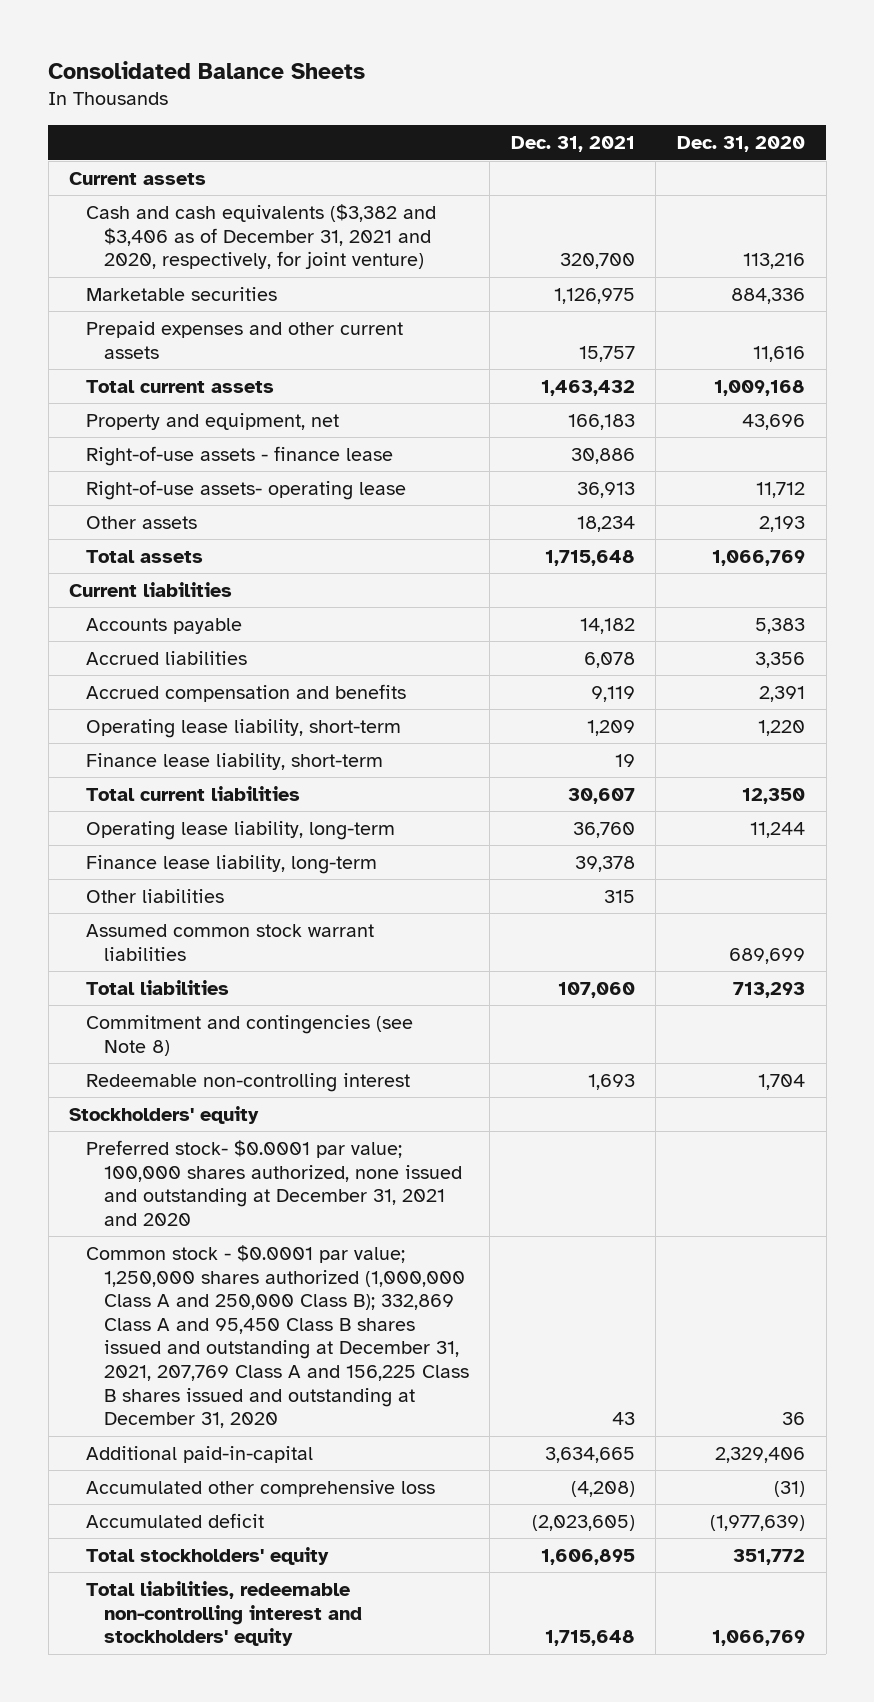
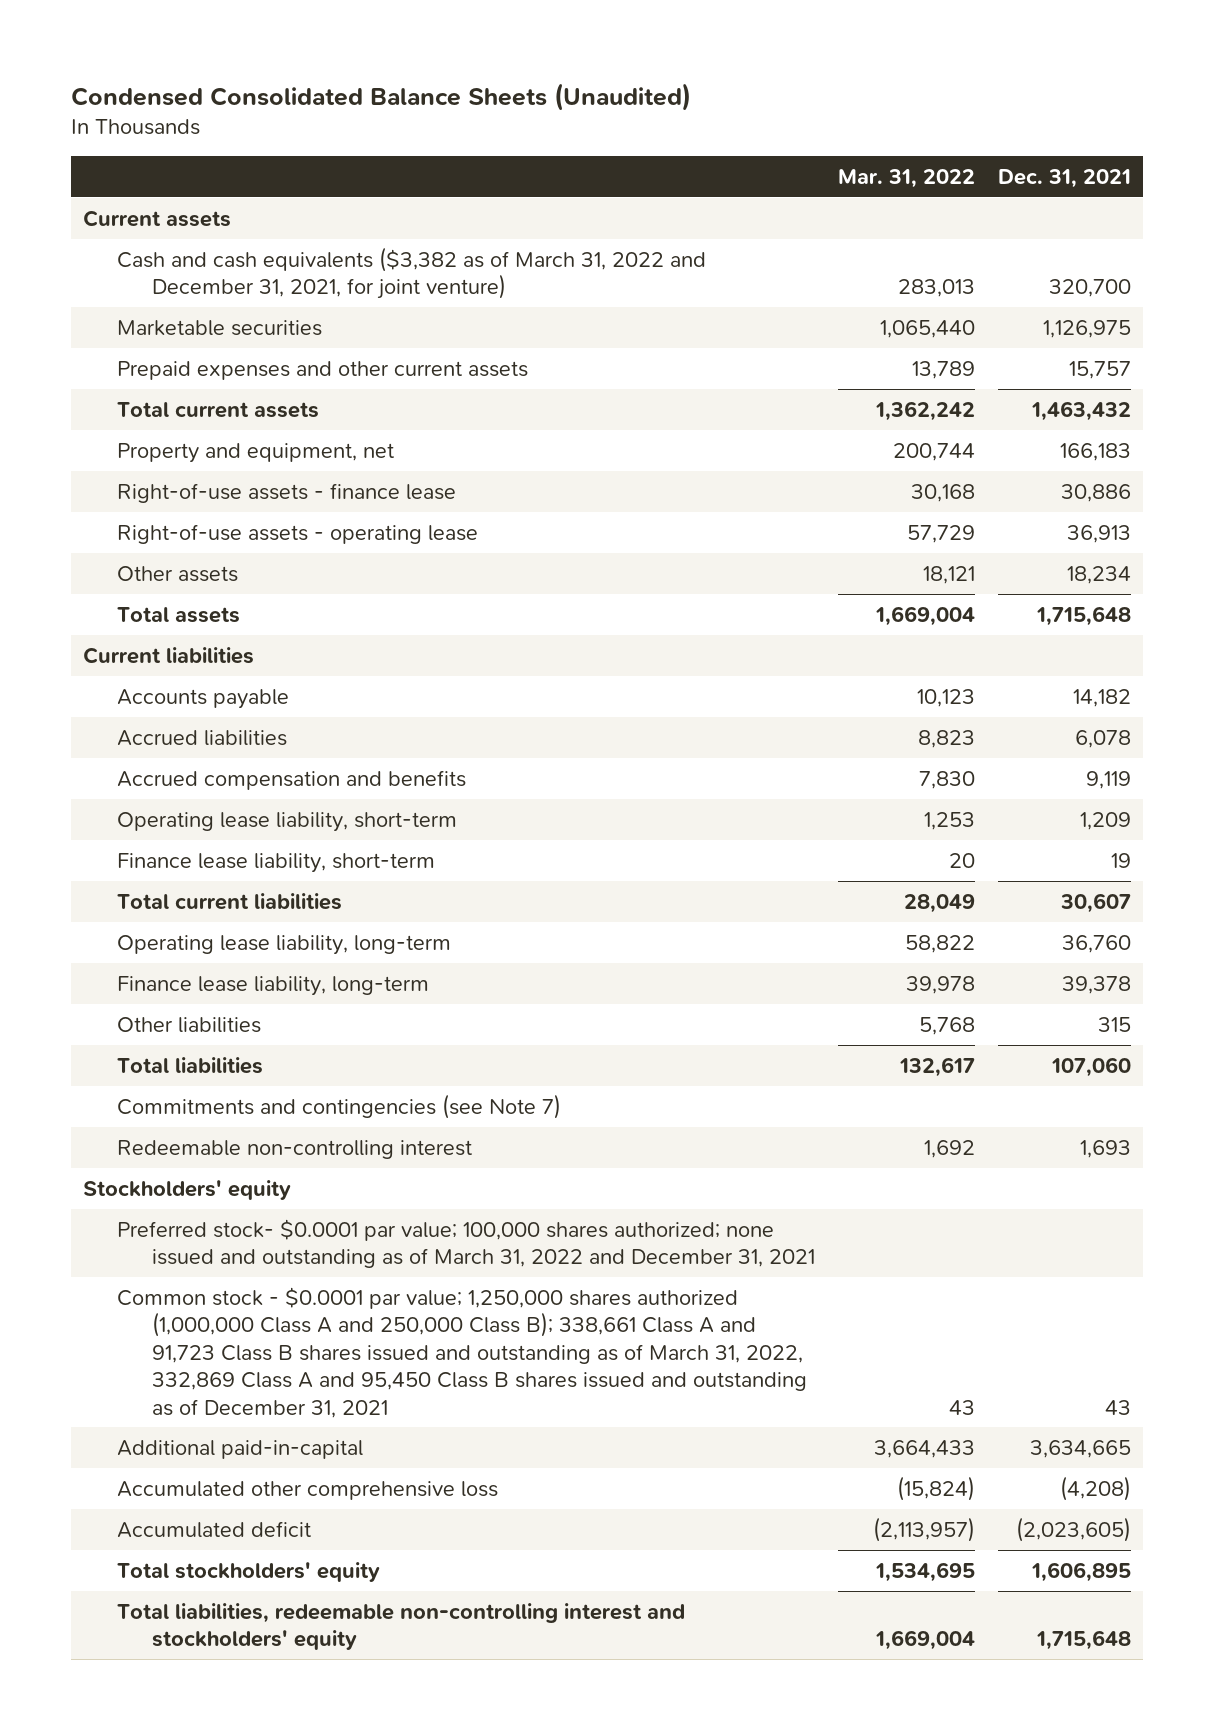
[48,60,366,79] Consolidated Balance Sheets -> [70,82,691,111] Condensed Consolidated Balance Sheets (Unaudited)
[676,136,805,153] Dec. 31, 2020 -> none
none -> [837,169,975,189] Mar. 31, 2022
[86,203,437,270] Cash and cash equivalents ($3,382 and $3,406 as of December 31, 2021 and 2020, respectively, for joint venture) -> [117,246,707,300] Cash and cash equivalents ($3,382 as of March 31, 2022 and December 31, 2021, for joint venture)
[86,479,407,500] Right-of-use assets- operating lease -> [117,523,479,544] Right-of-use assets - operating lease
[86,923,375,961] Assumed common stock warrant liabilities -> none
[86,1014,414,1056] Commitment and contingencies (see Note 8) -> [117,1093,562,1119] Commitments and contingencies (see Note 7)
[86,1139,462,1226] Preferred stock- $0.0001 par value; 100,000 shares authorized, none issued and outstanding at December 31, 2021 and 2020 -> [117,1218,815,1269] Preferred stock- $0.0001 par value; 100,000 shares authorized; none issued and outstanding as of March 31, 2022 and December 31, 2021
[86,1244,469,1429] Common stock - $0.0001 par value; 1,250,000 shares authorized (1,000,000 Class A and 250,000 Class B); 332,869 Class A and 95,450 Class B shares issued and outstanding at December 31, 2021, 207,769 Class A and 156,225 Class B shares issued and outstanding at December 31, 2020 -> [117,1286,807,1418] Common stock - $0.0001 par value; 1,250,000 shares authorized (1,000,000 Class A and 250,000 Class B); 338,661 Class A and 91,723 Class B shares issued and outstanding as of March 31, 2022, 332,869 Class A and 95,450 Class B shares issued and outstanding as of December 31, 2021

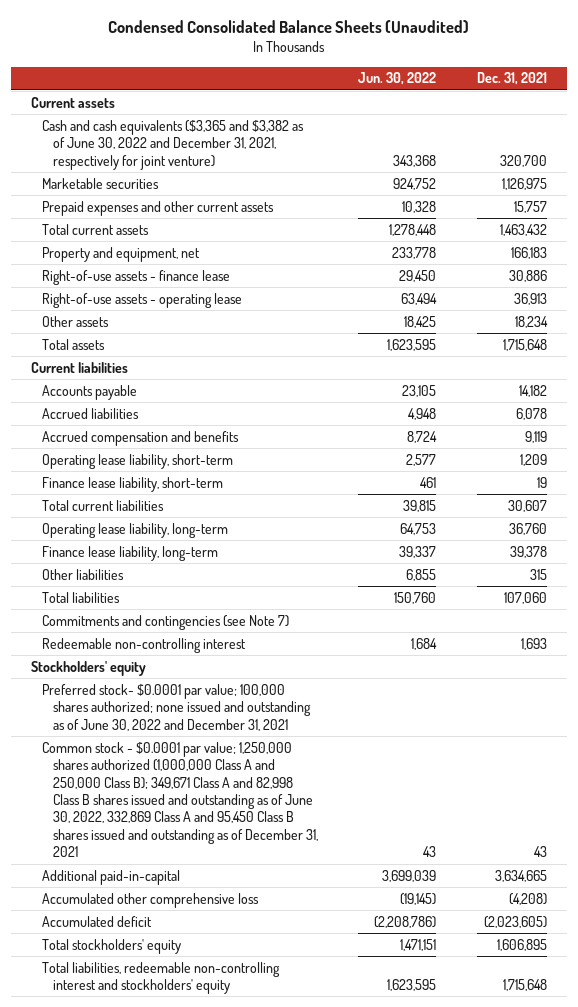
[837,169,975,189] Mar. 31, 2022 -> none
none -> [358,72,437,86] Jun. 30, 2022
[117,246,707,300] Cash and cash equivalents ($3,382 as of March 31, 2022 and December 31, 2021, for joint venture) -> [42,119,305,170] Cash and cash equivalents ($3,365 and $3,382 as of June 30, 2022 and December 31, 2021, respectively for joint venture)
[117,1218,815,1269] Preferred stock- $0.0001 par value; 100,000 shares authorized; none issued and outstanding as of March 31, 2022 and December 31, 2021 -> [42,683,312,731] Preferred stock- $0.0001 par value; 100,000 shares authorized; none issued and outstanding as of June 30, 2022 and December 31, 2021
[117,1286,807,1418] Common stock - $0.0001 par value; 1,250,000 shares authorized (1,000,000 Class A and 250,000 Class B); 338,661 Class A and 91,723 Class B shares issued and outstanding as of March 31, 2022, 332,869 Class A and 95,450 Class B shares issued and outstanding as of December 31, 2021 -> [42,741,319,858] Common stock - $0.0001 par value; 1,250,000 shares authorized (1,000,000 Class A and 250,000 Class B); 349,671 Class A and 82,998 Class B shares issued and outstanding as of June 30, 2022, 332,869 Class A and 95,450 Class B shares issued and outstanding as of December 31, 2021

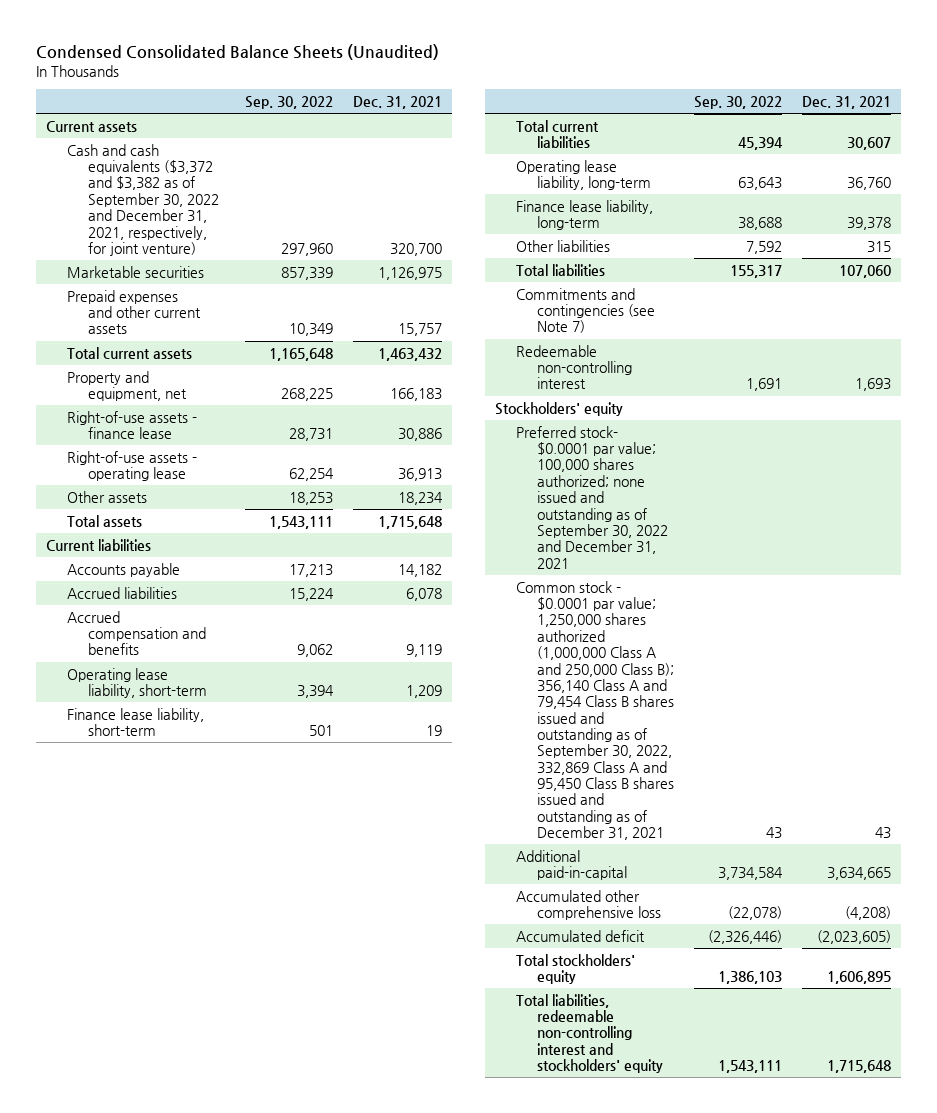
[358,72,437,86] Jun. 30, 2022 -> none
none -> [244,96,333,110] Sep. 30, 2022
[42,119,305,170] Cash and cash equivalents ($3,365 and $3,382 as of June 30, 2022 and December 31, 2021, respectively for joint venture) -> [66,143,219,256] Cash and cash equivalents ($3,372 and $3,382 as of September 30, 2022 and December 31, 2021, respectively, for joint venture)
[42,683,312,731] Preferred stock- $0.0001 par value; 100,000 shares authorized; none issued and outstanding as of June 30, 2022 and December 31, 2021 -> [516,425,669,569] Preferred stock- $0.0001 par value; 100,000 shares authorized; none issued and outstanding as of September 30, 2022 and December 31, 2021
[42,741,319,858] Common stock - $0.0001 par value; 1,250,000 shares authorized (1,000,000 Class A and 250,000 Class B); 349,671 Class A and 82,998 Class B shares issued and outstanding as of June 30, 2022, 332,869 Class A and 95,450 Class B shares issued and outstanding as of December 31, 2021 -> [516,580,675,840] Common stock - $0.0001 par value; 1,250,000 shares authorized (1,000,000 Class A and 250,000 Class B); 356,140 Class A and 79,454 Class B shares issued and outstanding as of September 30, 2022, 332,869 Class A and 95,450 Class B shares issued and outstanding as of December 31, 2021

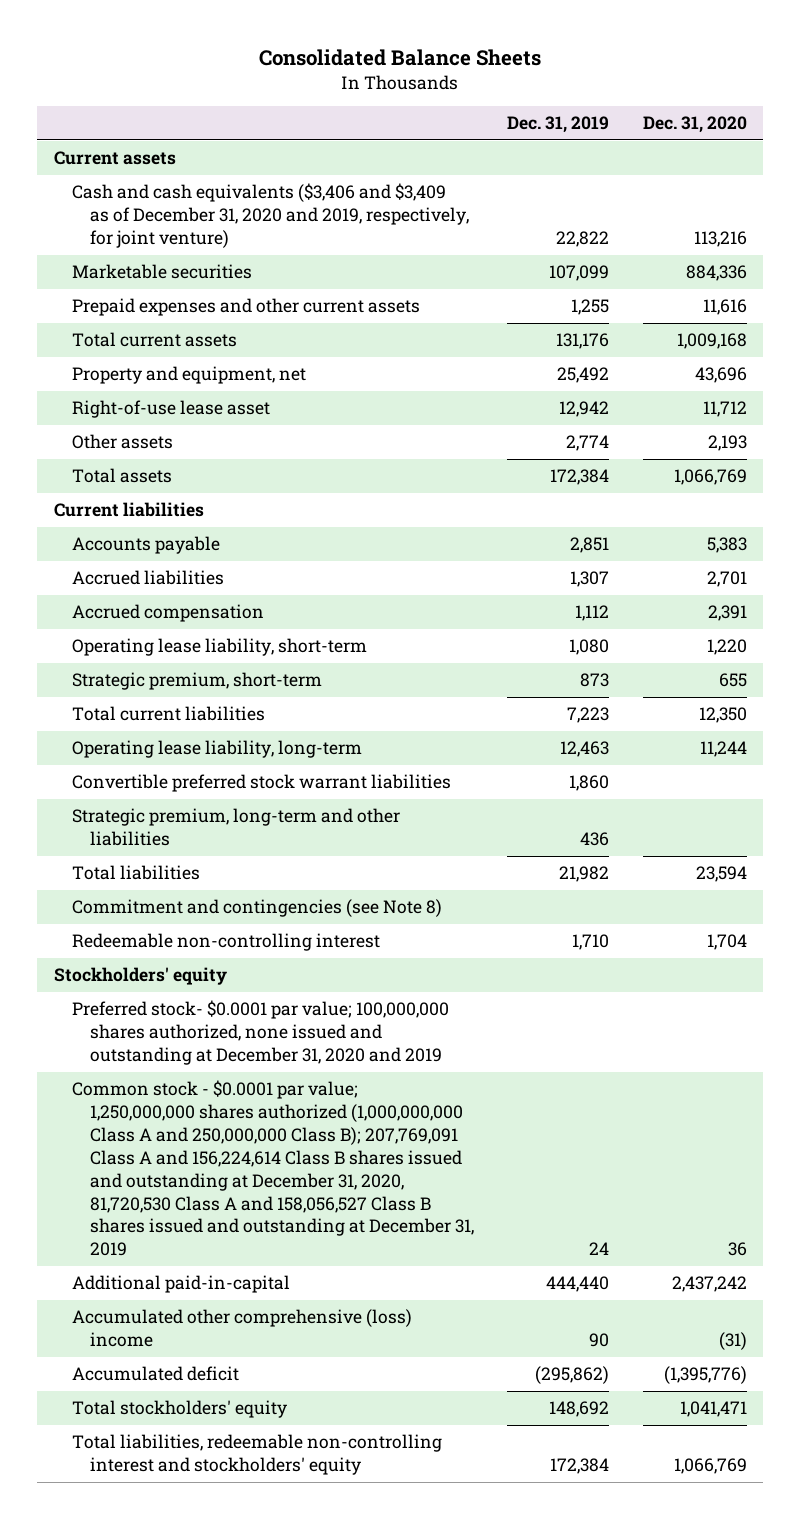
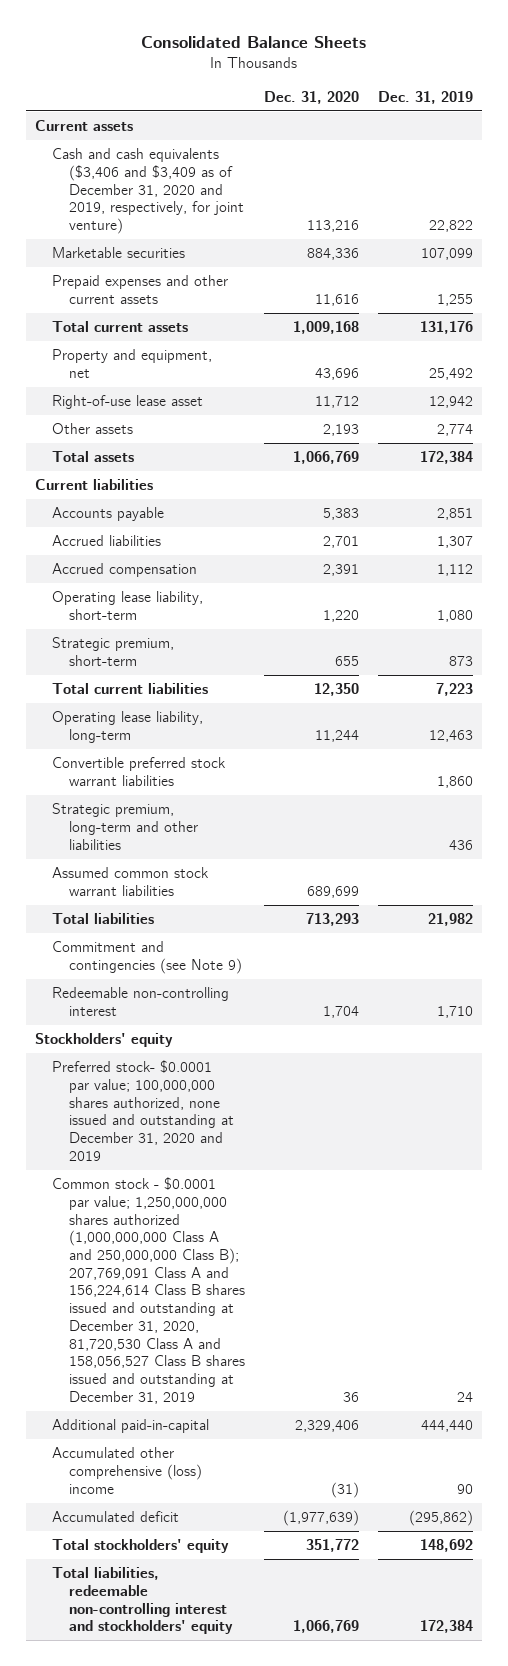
none -> [52,867,210,896] Assumed common stock warrant liabilities
[695,866,747,883] 23,594 -> [305,913,359,927] 713,293
[71,899,442,918] Commitment and contingencies (see Note 8) -> [52,941,243,974] Commitment and contingencies (see Note 9)
[671,1276,747,1293] 2,437,242 -> [294,1420,359,1433] 2,329,406
[663,1366,747,1385] (1,395,776) -> [282,1510,359,1527] (1,977,639)
[679,1401,747,1418] 1,041,471 -> [305,1539,359,1553] 351,772

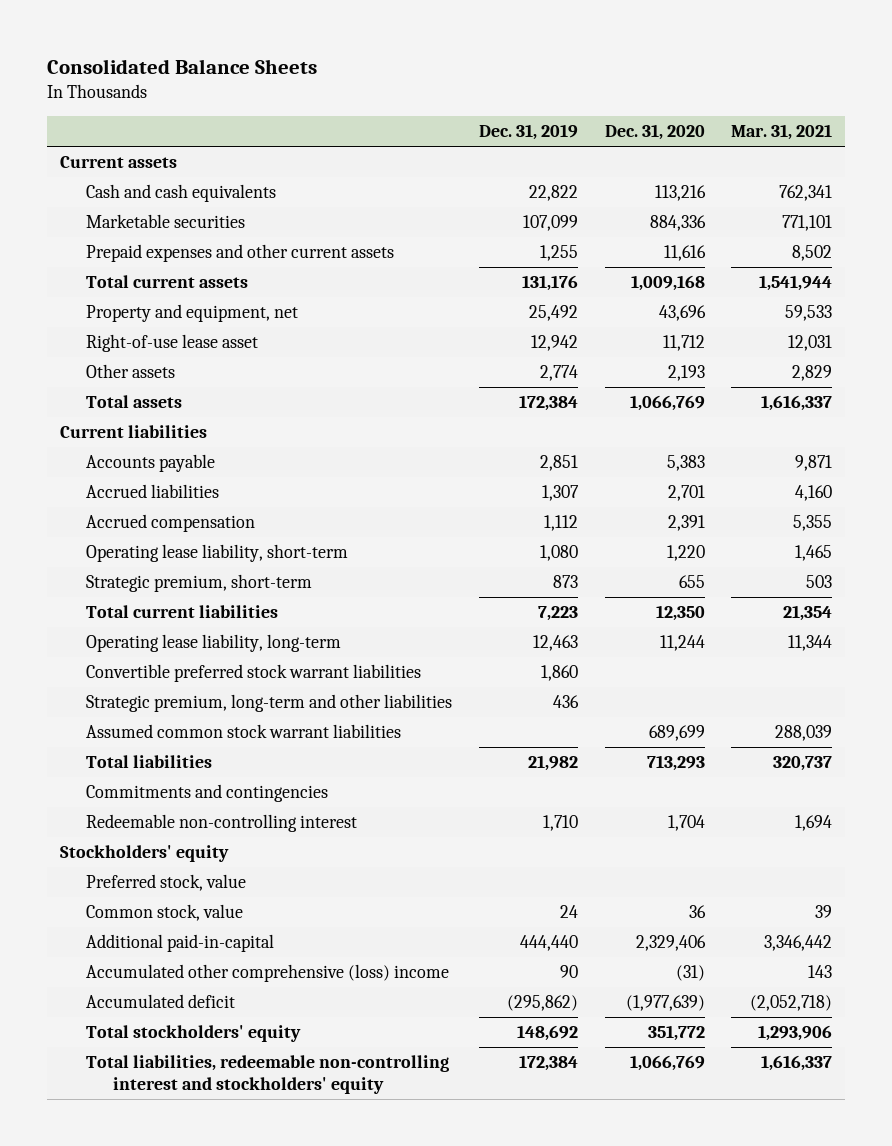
none -> [731,124,833,141] Mar. 31, 2021
[52,148,245,235] Cash and cash equivalents ($3,406 and $3,409 as of December 31, 2020 and 2019, respectively, for joint venture) -> [86,184,277,203] Cash and cash equivalents
[52,941,243,974] Commitment and contingencies (see Note 9) -> [86,784,329,803] Commitments and contingencies
[52,1060,235,1161] Preferred stock- $0.0001 par value; 100,000,000 shares authorized, none issued and outstanding at December 31, 2020 and 2019 -> [86,874,247,892] Preferred stock, value
[52,1177,246,1404] Common stock - $0.0001 par value; 1,250,000,000 shares authorized (1,000,000,000 Class A and 250,000,000 Class B); 207,769,091 Class A and 156,224,614 Class B shares issued and outstanding at December 31, 2020, 81,720,530 Class A and 158,056,527 Class B shares issued and outstanding at December 31, 2019 -> [86,904,244,922] Common stock, value

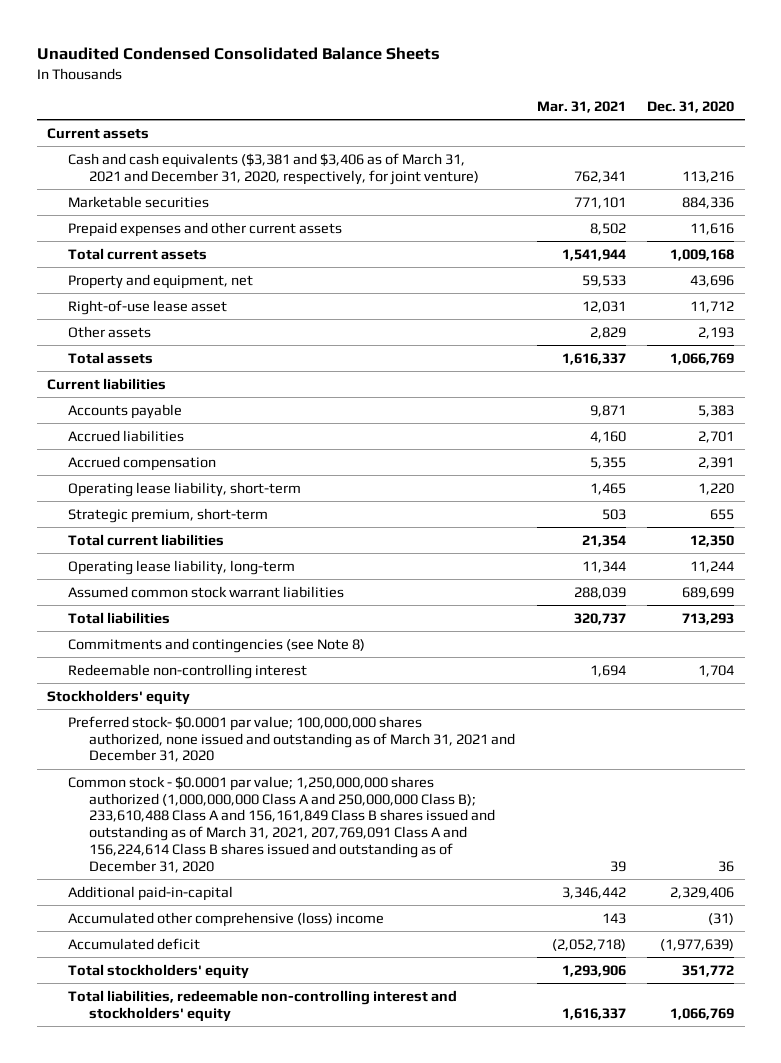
[46,59,317,75] Consolidated Balance Sheets -> [36,47,440,61] Unaudited Condensed Consolidated Balance Sheets
[478,124,578,141] Dec. 31, 2019 -> none
[86,184,277,203] Cash and cash equivalents -> [68,152,480,185] Cash and cash equivalents ($3,381 and $3,406 as of March 31, 2021 and December 31, 2020, respectively, for joint venture)
[86,664,422,683] Convertible preferred stock warrant liabilities -> none
[86,694,453,713] Strategic premium, long-term and other liabilities -> none
[86,784,329,803] Commitments and contingencies -> [68,637,366,653] Commitments and contingencies (see Note 8)
[86,874,247,892] Preferred stock, value -> [68,715,516,763] Preferred stock- $0.0001 par value; 100,000,000 shares authorized, none issued and outstanding as of March 31, 2021 and December 31, 2020
[86,904,244,922] Common stock, value -> [68,775,496,873] Common stock - $0.0001 par value; 1,250,000,000 shares authorized (1,000,000,000 Class A and 250,000,000 Class B); 233,610,488 Class A and 156,161,849 Class B shares issued and outstanding as of March 31, 2021, 207,769,091 Class A and 156,224,614 Class B shares issued and outstanding as of December 31, 2020

